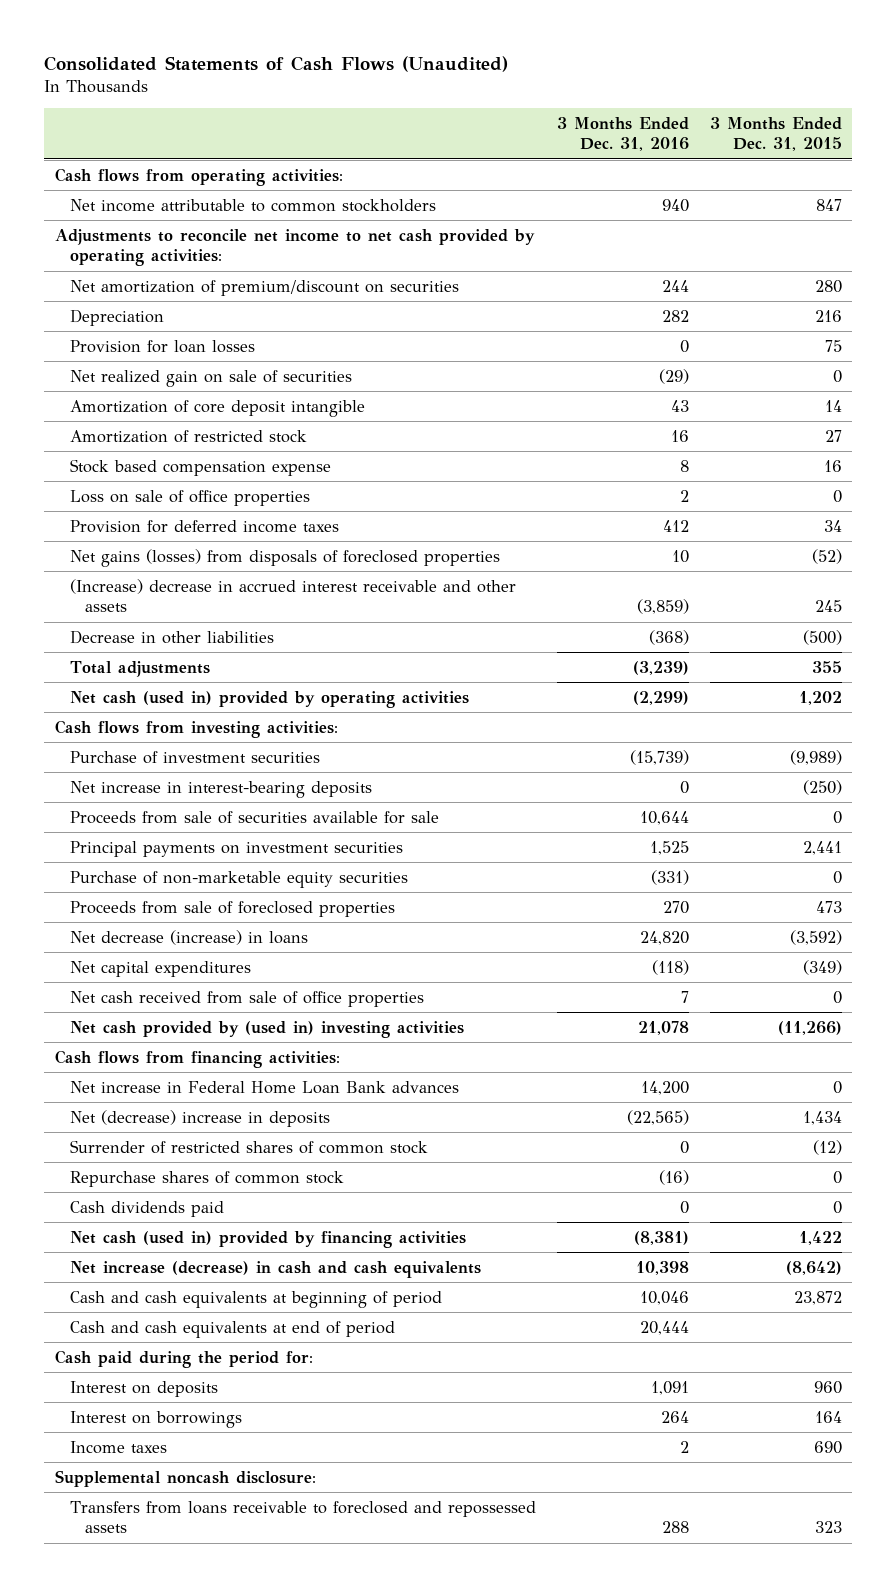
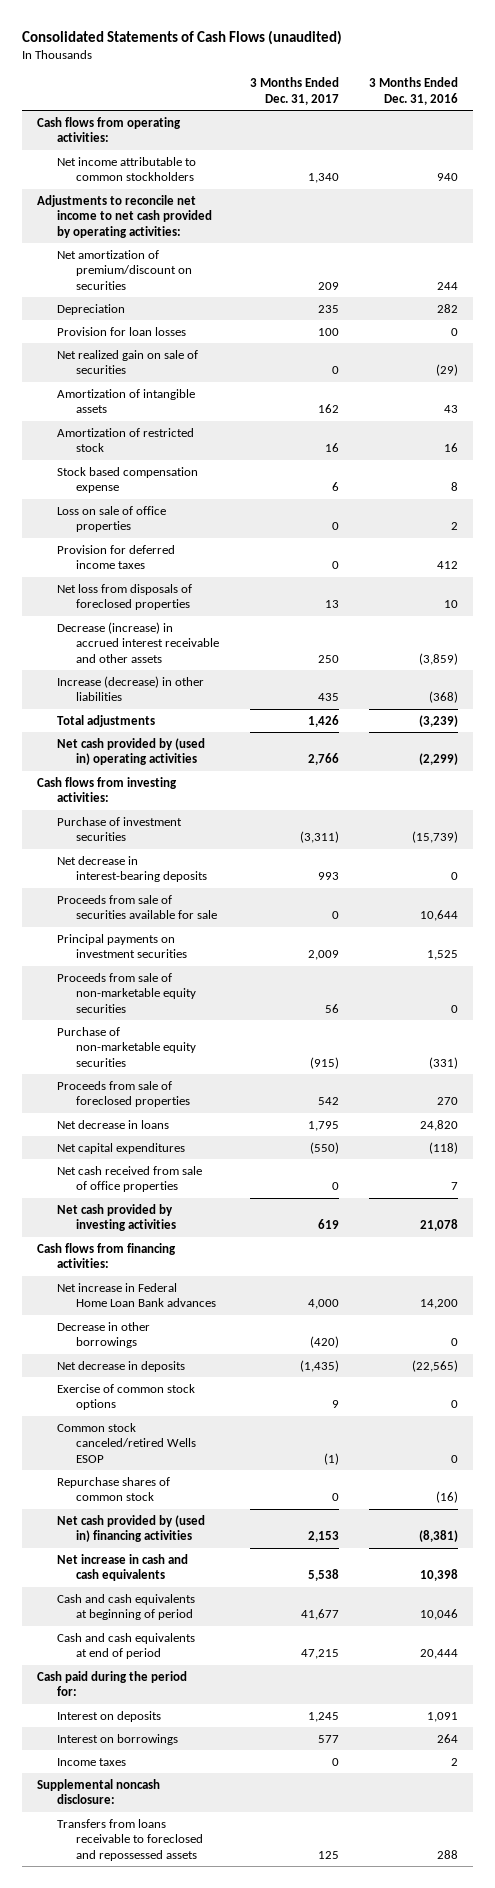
[44,55,509,72] Consolidated Statements of Cash Flows (Unaudited) -> [21,29,342,45] Consolidated Statements of Cash Flows (unaudited)
[709,116,842,152] 3 Months Ended Dec. 31, 2015 -> none
none -> [249,77,339,105] 3 Months Ended Dec. 31, 2017
[69,399,365,417] Amortization of core deposit intangible -> [56,388,195,414] Amortization of intangible assets
[69,548,500,567] Net gains (losses) from disposals of foreclosed properties -> [56,583,192,611] Net loss from disposals of foreclosed properties
[69,578,516,613] (Increase) decrease in accrued interest receivable and other assets -> [56,621,220,663] Decrease (increase) in accrued interest receivable and other assets
[69,629,274,644] Decrease in other liabilities -> [56,675,204,702] Increase (decrease) in other liabilities
[69,690,469,708] Net cash (used in) provided by operating activities -> [56,737,205,766] Net cash provided by (used in) operating activities
[69,780,372,798] Net increase in interest-bearing deposits -> [56,855,208,883] Net decrease in interest-bearing deposits
none -> [56,972,197,1013] Proceeds from sale of non-marketable equity securities
[69,929,308,945] Net decrease (increase) in loans -> [56,1119,169,1129] Net decrease in loans
[69,1020,464,1038] Net cash provided by (used in) investing activities -> [56,1203,177,1232] Net cash provided by investing activities
[69,1139,428,1154] Surrender of restricted shares of common stock -> none
none -> [56,1321,150,1349] Decrease in other borrowings
[69,1109,330,1127] Net (decrease) increase in deposits -> [56,1360,185,1372] Net decrease in deposits
none -> [56,1383,195,1411] Exercise of common stock options
none -> [56,1422,197,1463] Common stock canceled/retired Wells ESOP
[69,1200,224,1217] Cash dividends paid -> none
[69,1230,466,1248] Net cash (used in) provided by financing activities -> [56,1514,205,1543] Net cash provided by (used in) financing activities
[69,1260,481,1278] Net increase (decrease) in cash and cash equivalents -> [56,1553,188,1582] Net increase in cash and cash equivalents

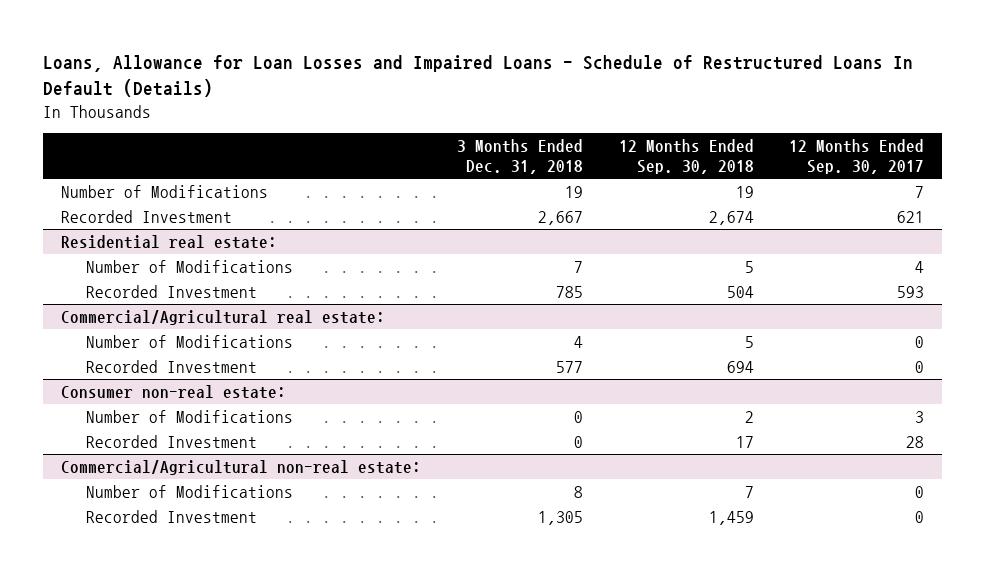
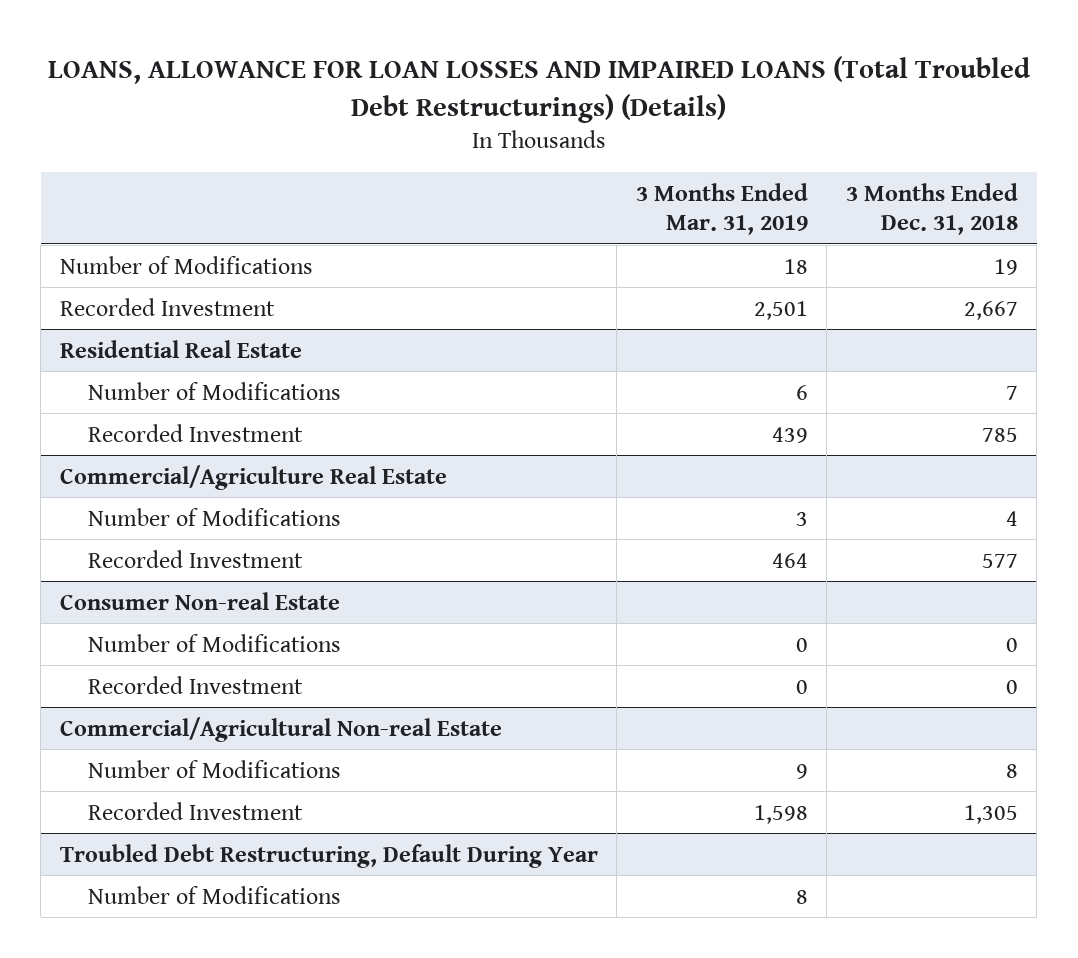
[42,55,913,98] Loans, Allowance for Loan Losses and Impaired Loans - Schedule of Restructured Loans In Default (Details) -> [47,56,1031,123] LOANS, ALLOWANCE FOR LOAN LOSSES AND IMPAIRED LOANS (Total Troubled Debt Restructurings) (Details)
[618,139,754,174] 12 Months Ended Sep. 30, 2018 -> none
[789,139,925,174] 12 Months Ended Sep. 30, 2017 -> none
none -> [635,183,808,236] 3 Months Ended Mar. 31, 2019
[60,235,277,250] Residential real estate: -> [59,339,302,358] Residential Real Estate
[60,310,385,326] Commercial/Agricultural real estate: -> [59,464,447,490] Commercial/Agriculture Real Estate
[60,385,286,400] Consumer non-real estate: -> [59,591,340,610] Consumer Non-real Estate
[60,460,421,476] Commercial/Agricultural non-real estate: -> [59,716,502,742] Commercial/Agricultural Non-real Estate
none -> [59,843,598,868] Troubled Debt Restructuring, Default During Year
none -> [87,885,341,904] Number of Modifications

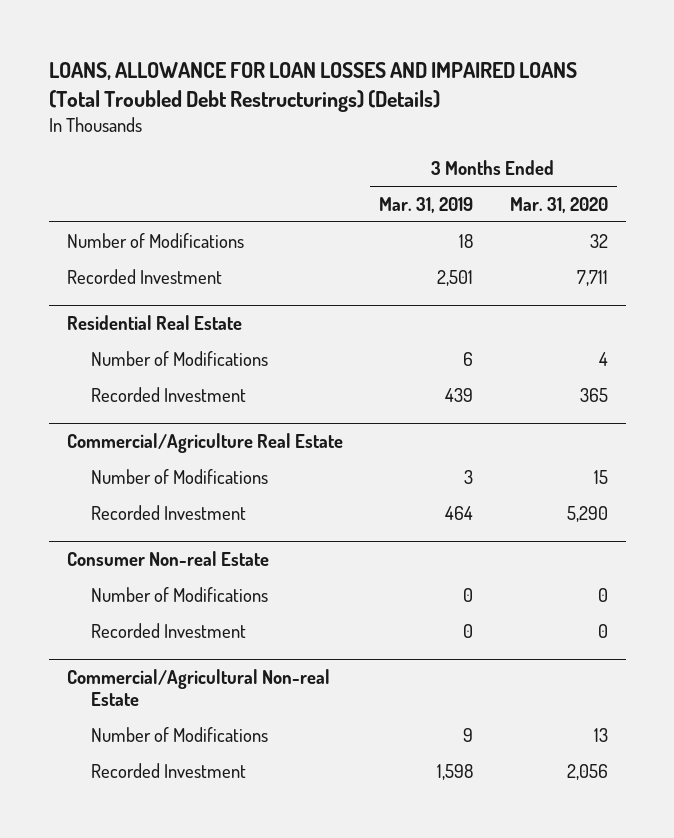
[845,183,1018,236] 3 Months Ended Dec. 31, 2018 -> none
none -> [509,196,608,213] Mar. 31, 2020
[59,843,598,868] Troubled Debt Restructuring, Default During Year -> none
[87,885,341,904] Number of Modifications -> none

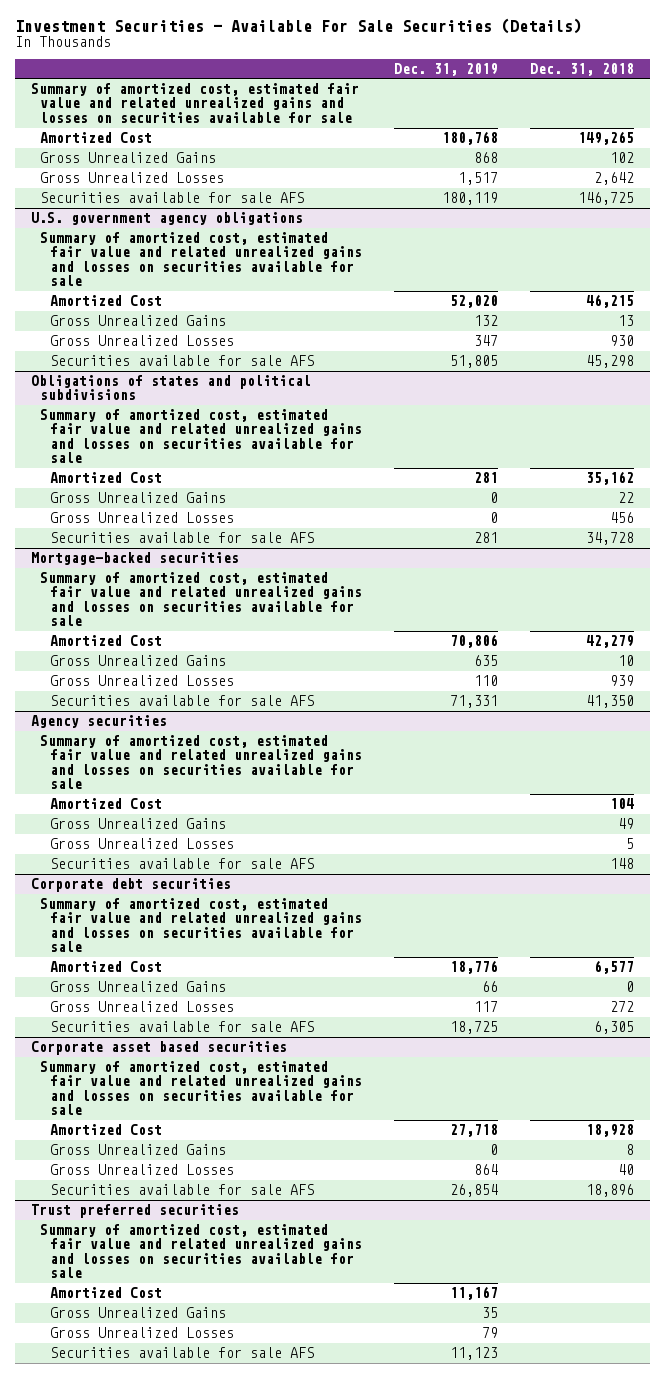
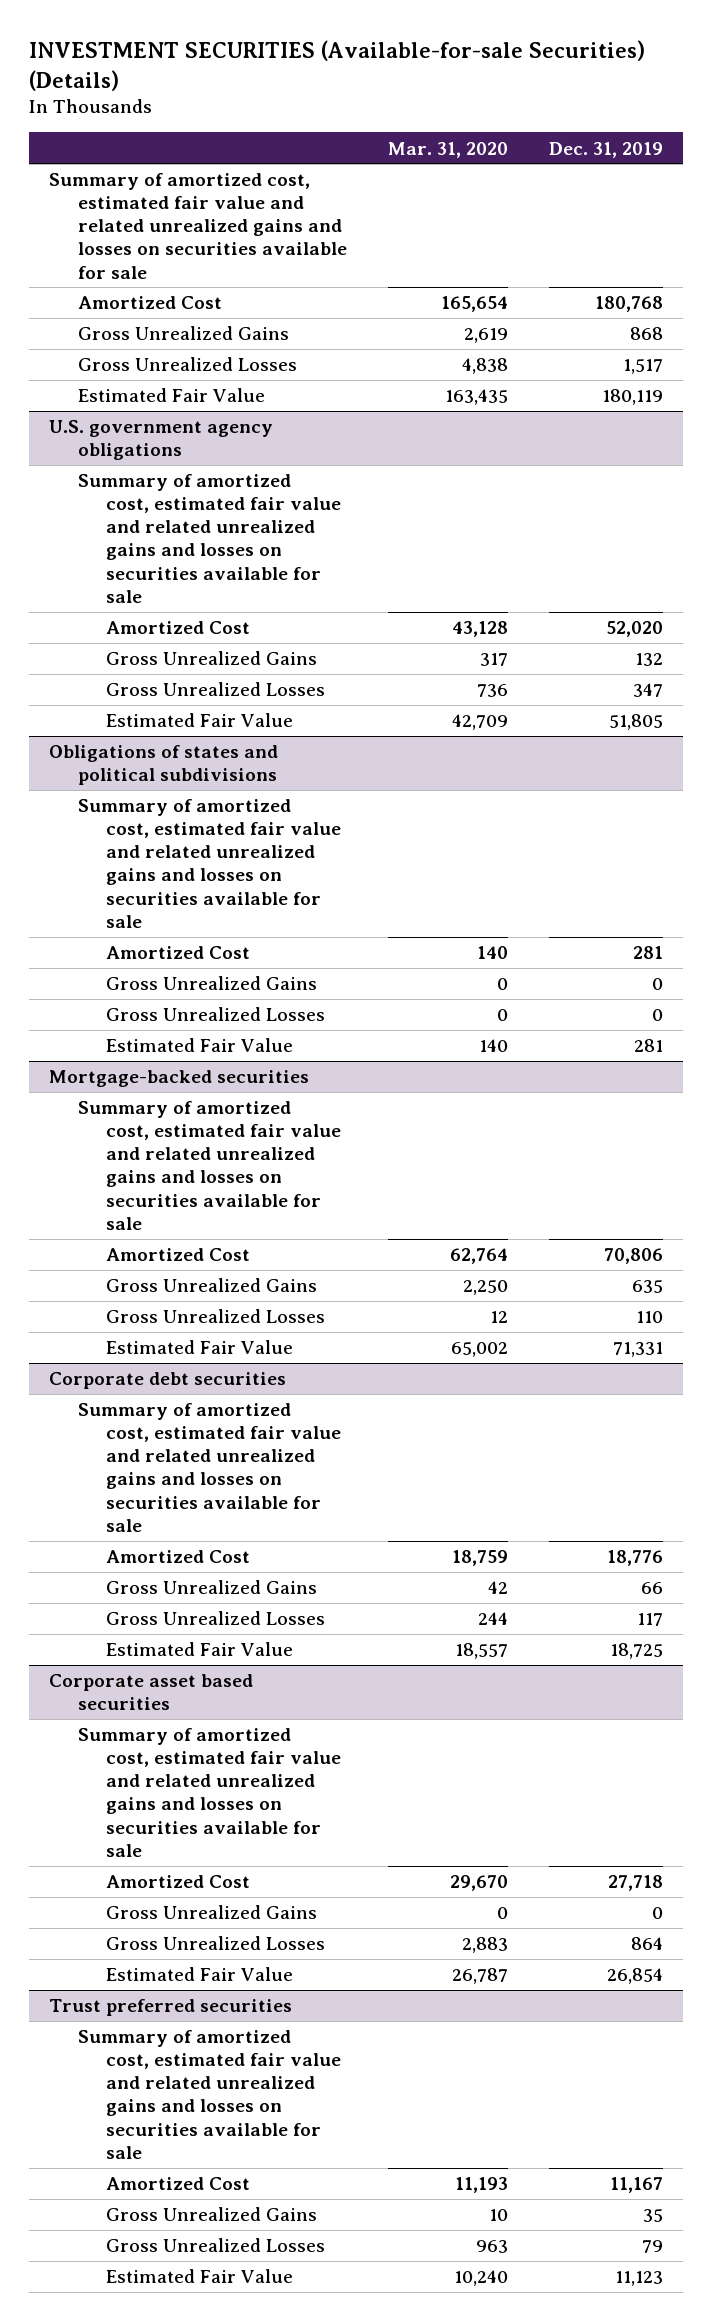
[14,18,582,35] Investment Securities - Available For Sale Securities (Details) -> [28,40,645,91] INVESTMENT SECURITIES (Available-for-sale Securities) (Details)
[529,62,634,76] Dec. 31, 2018 -> none
none -> [387,141,508,158] Mar. 31, 2020
[40,192,305,204] Securities available for sale AFS -> [77,388,265,403] Estimated Fair Value
[50,355,315,367] Securities available for sale AFS -> [105,713,293,728] Estimated Fair Value
[50,532,315,544] Securities available for sale AFS -> [105,1038,293,1053] Estimated Fair Value
[30,715,167,729] Agency securities -> none
[40,735,363,790] Summary of amortized cost, estimated fair value and related unrealized gains and losses on securities available for sale -> none
[50,798,163,810] Amortized Cost -> none
[50,818,227,830] Gross Unrealized Gains -> none
[50,838,235,850] Gross Unrealized Losses -> none
[50,858,315,870] Securities available for sale AFS -> none
[50,695,315,707] Securities available for sale AFS -> [105,1340,293,1355] Estimated Fair Value
[50,1021,315,1033] Securities available for sale AFS -> [105,1642,293,1657] Estimated Fair Value
[50,1184,315,1196] Securities available for sale AFS -> [105,1967,293,1982] Estimated Fair Value
[50,1347,315,1359] Securities available for sale AFS -> [105,2269,293,2284] Estimated Fair Value

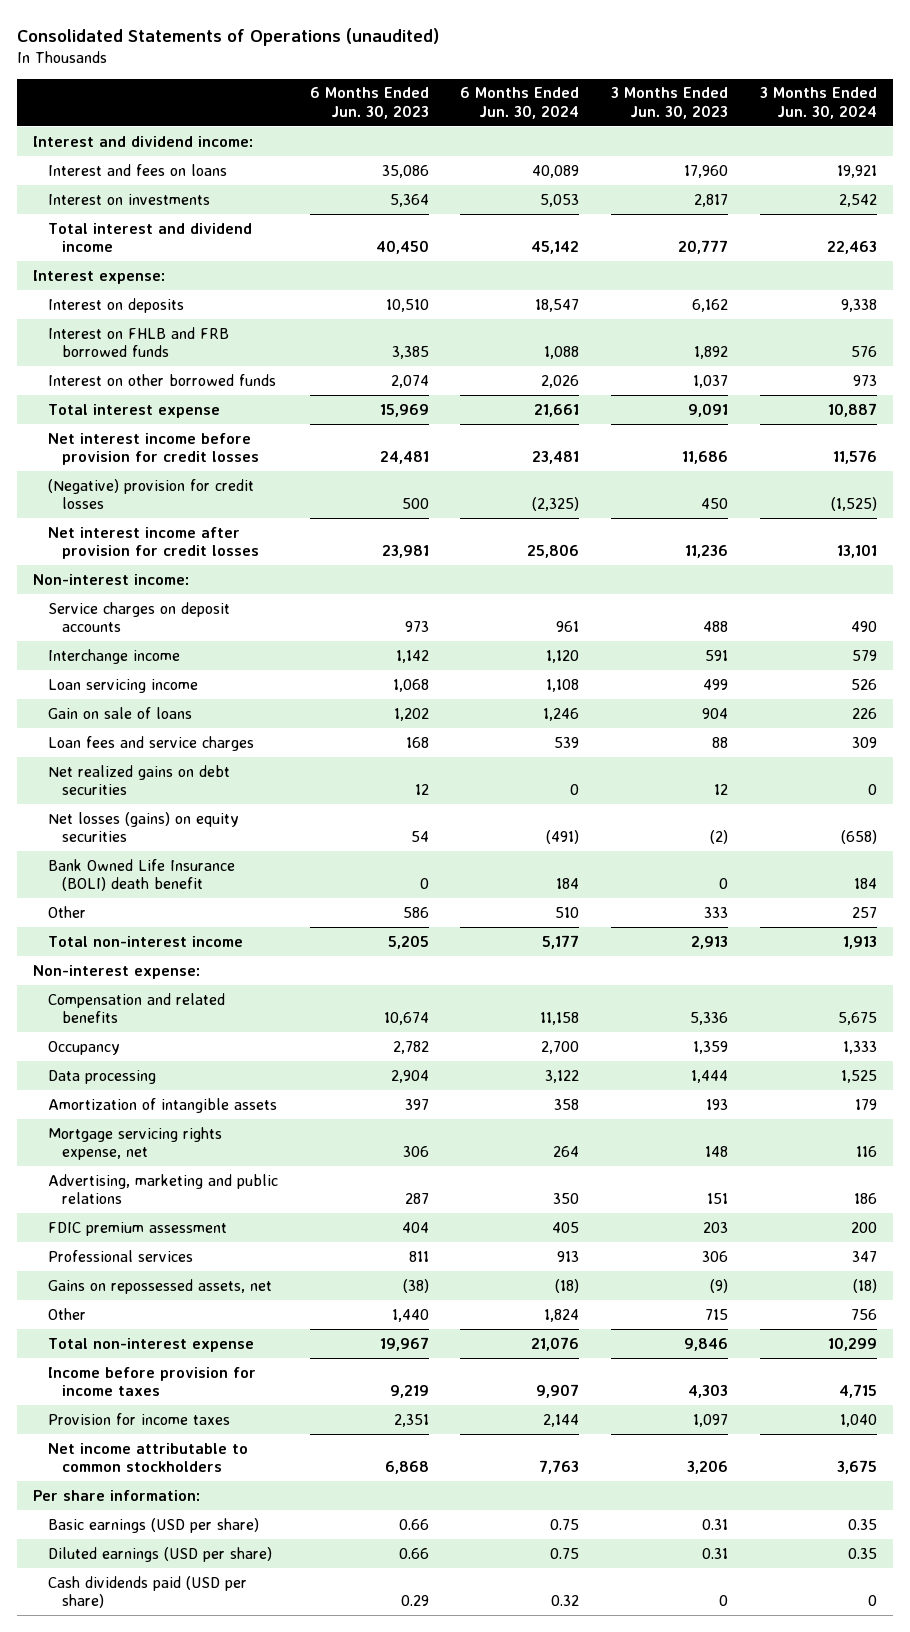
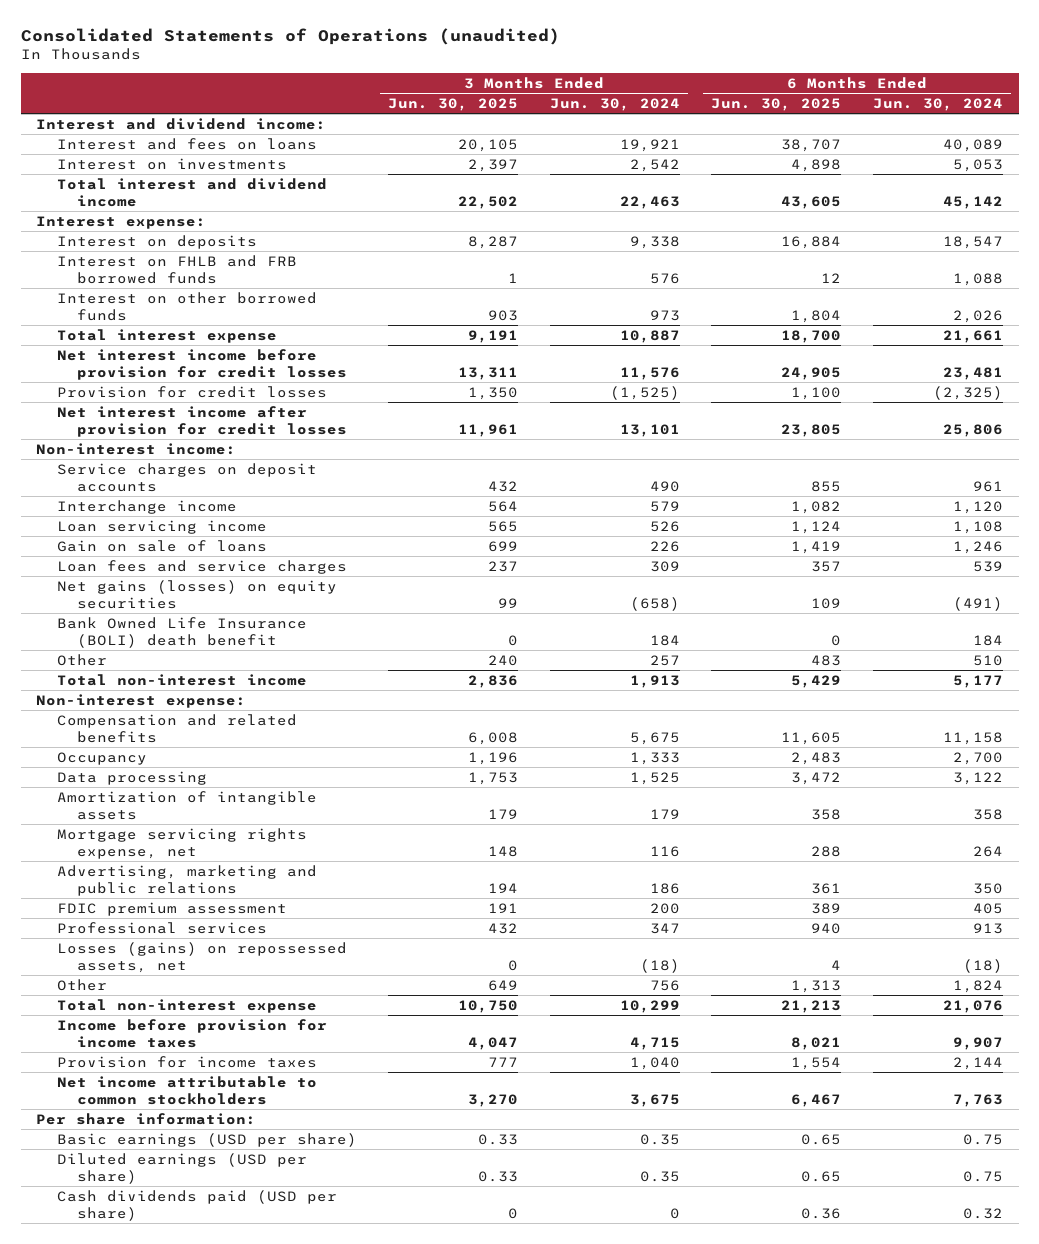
[309,87,429,119] 6 Months Ended Jun. 30, 2023 -> none
[611,87,729,119] 3 Months Ended Jun. 30, 2023 -> none
none -> [388,97,519,111] Jun. 30, 2025
none -> [711,97,842,111] Jun. 30, 2025
[47,478,254,510] (Negative) provision for credit losses -> [56,385,327,398] Provision for credit losses
[47,764,230,796] Net realized gains on debt securities -> none
[47,811,239,843] Net losses (gains) on equity securities -> [56,579,337,609] Net gains (losses) on equity securities
[47,1278,272,1294] Gains on repossessed assets, net -> [56,941,347,973] Losses (gains) on repossessed assets, net

